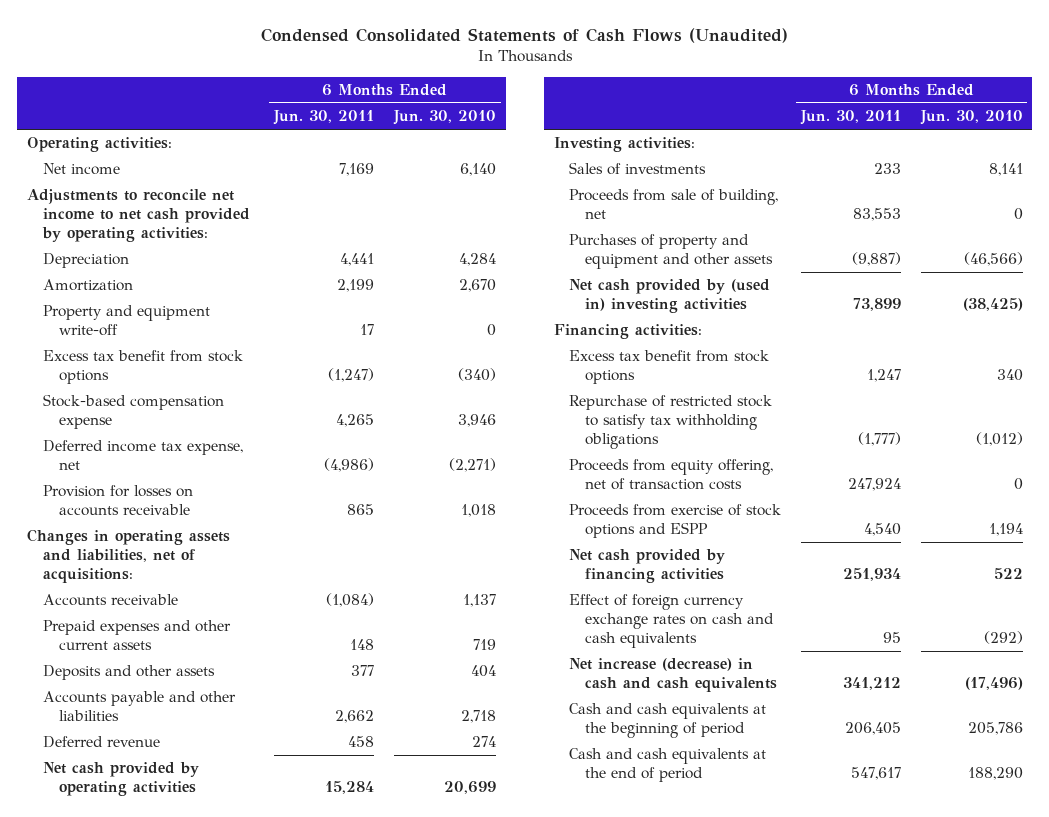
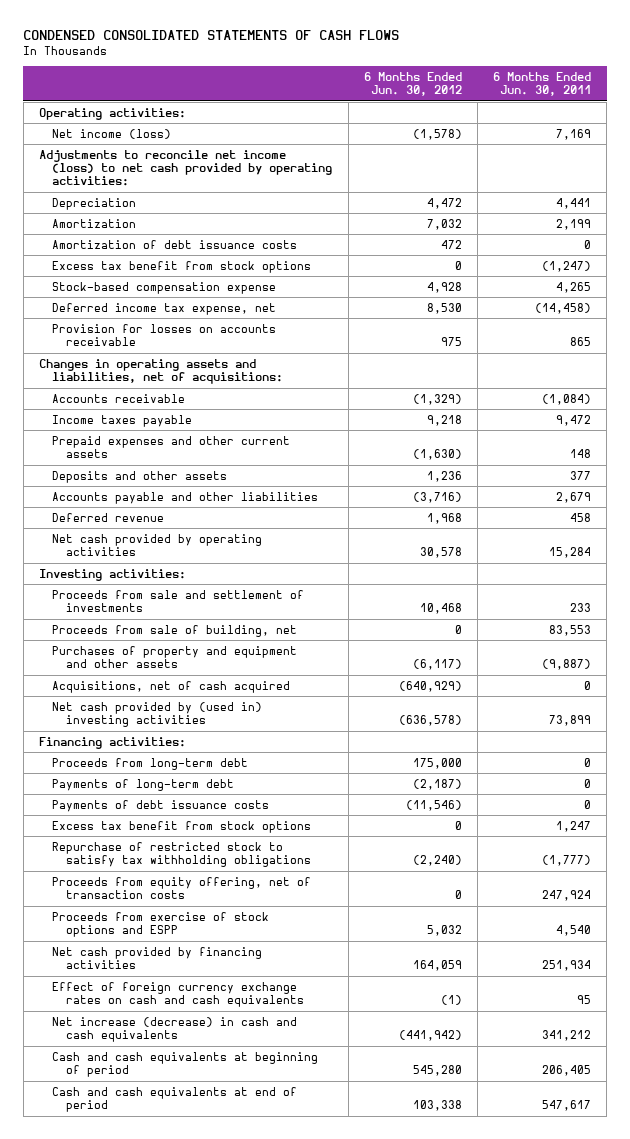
[260,27,788,43] Condensed Consolidated Statements of Cash Flows (Unaudited) -> [23,30,400,41] CONDENSED CONSOLIDATED STATEMENTS OF CASH FLOWS
[392,110,496,126] Jun. 30, 2010 -> none
none -> [363,71,462,96] 6 Months Ended Jun. 30, 2012
[42,163,120,176] Net income -> [52,128,172,139] Net income (loss)
[26,189,250,242] Adjustments to reconcile net income to net cash provided by operating activities: -> [39,149,333,187] Adjustments to reconcile net income (loss) to net cash provided by operating activities:
[42,305,210,337] Property and equipment write-off -> none
none -> [52,239,298,249] Amortization of debt issuance costs
[324,458,375,473] (4,986) -> [534,302,591,314] (14,458)
none -> [52,414,193,427] Income taxes payable
[335,710,375,724] 2,662 -> [555,491,591,503] 2,679
[569,162,707,176] Sales of investments -> [52,589,305,612] Proceeds from sale and settlement of investments
none -> [52,680,291,693] Acquisitions, net of cash acquired
none -> [52,757,249,770] Proceeds from long-term debt
none -> [52,778,235,791] Payments of long-term debt
none -> [52,799,270,812] Payments of debt issuance costs
[569,703,767,739] Cash and cash equivalents at the beginning of period -> [52,1051,319,1077] Cash and cash equivalents at beginning of period
[569,748,767,783] Cash and cash equivalents at the end of period -> [52,1086,298,1112] Cash and cash equivalents at end of period

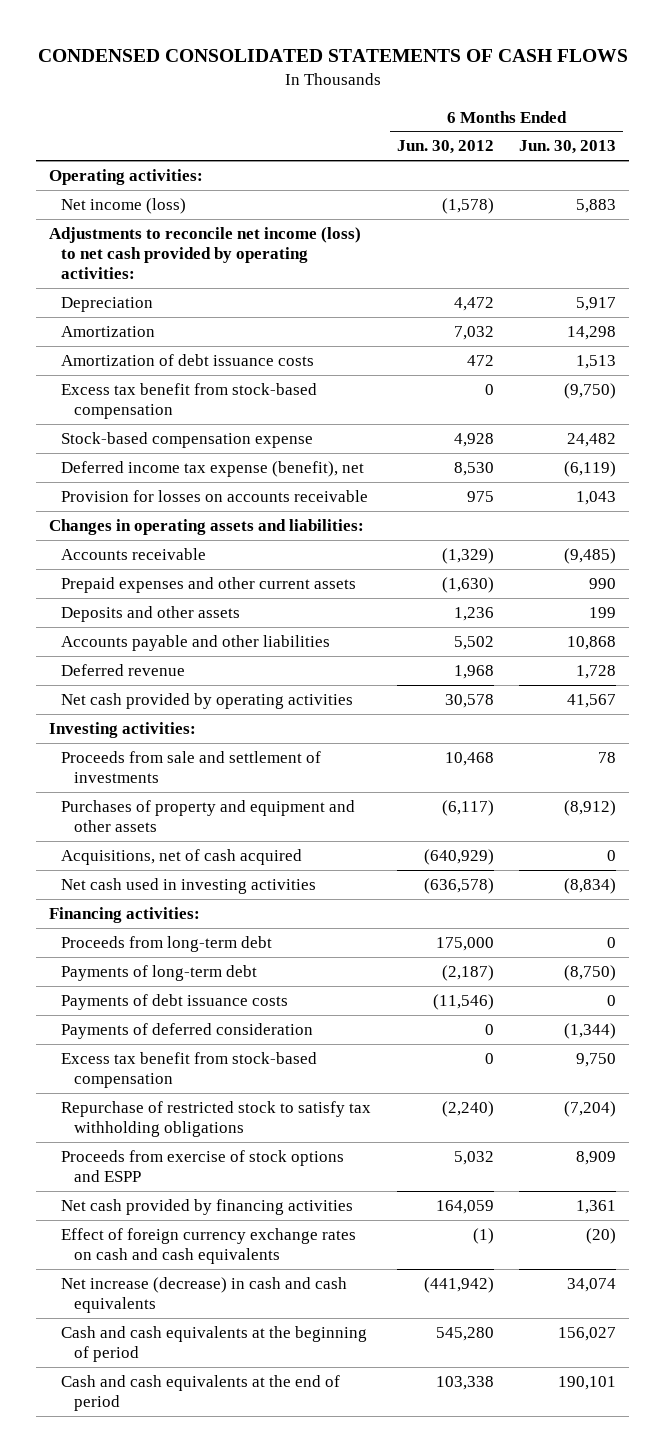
[492,71,591,96] 6 Months Ended Jun. 30, 2011 -> none
none -> [519,140,617,155] Jun. 30, 2013
[52,260,312,273] Excess tax benefit from stock options -> [61,382,318,419] Excess tax benefit from stock-based compensation
[52,302,277,315] Deferred income tax expense, net -> [61,460,365,477] Deferred income tax expense (benefit), net
[39,358,284,384] Changes in operating assets and liabilities, net of acquisitions: -> [48,518,364,535] Changes in operating assets and liabilities:
[52,414,193,427] Income taxes payable -> none
[412,491,462,503] (3,716) -> [453,635,494,650] 5,502
[52,624,298,637] Proceeds from sale of building, net -> none
[52,701,263,727] Net cash provided by (used in) investing activities -> [61,877,317,894] Net cash used in investing activities
none -> [61,1022,314,1039] Payments of deferred consideration
[52,820,312,833] Excess tax benefit from stock options -> [61,1051,318,1088] Excess tax benefit from stock-based compensation
[52,876,312,899] Proceeds from equity offering, net of transaction costs -> none
[52,1051,319,1077] Cash and cash equivalents at beginning of period -> [61,1325,368,1362] Cash and cash equivalents at the beginning of period
[52,1086,298,1112] Cash and cash equivalents at end of period -> [61,1374,341,1411] Cash and cash equivalents at the end of period

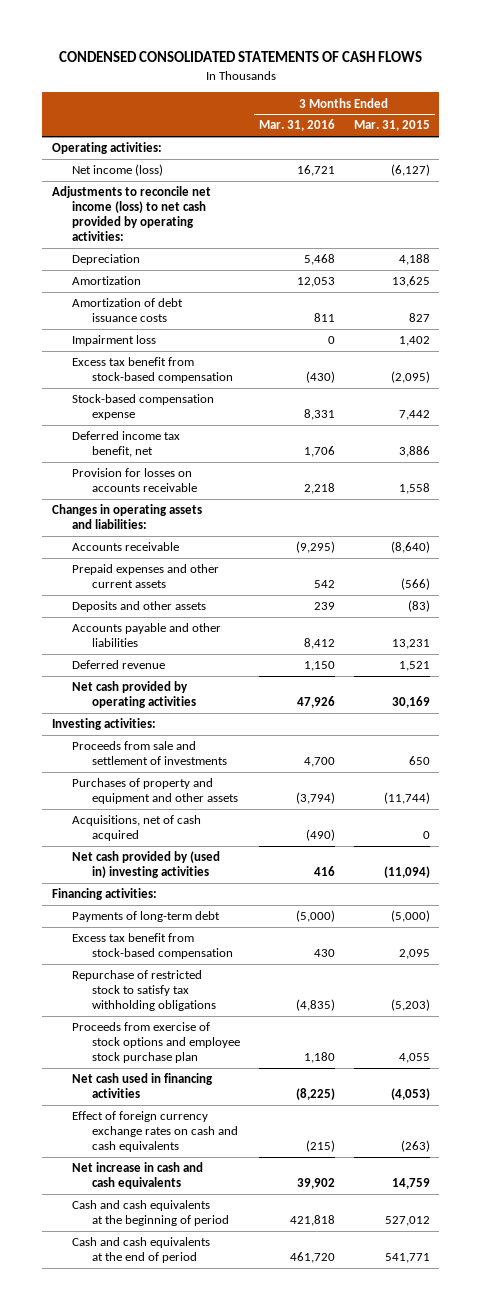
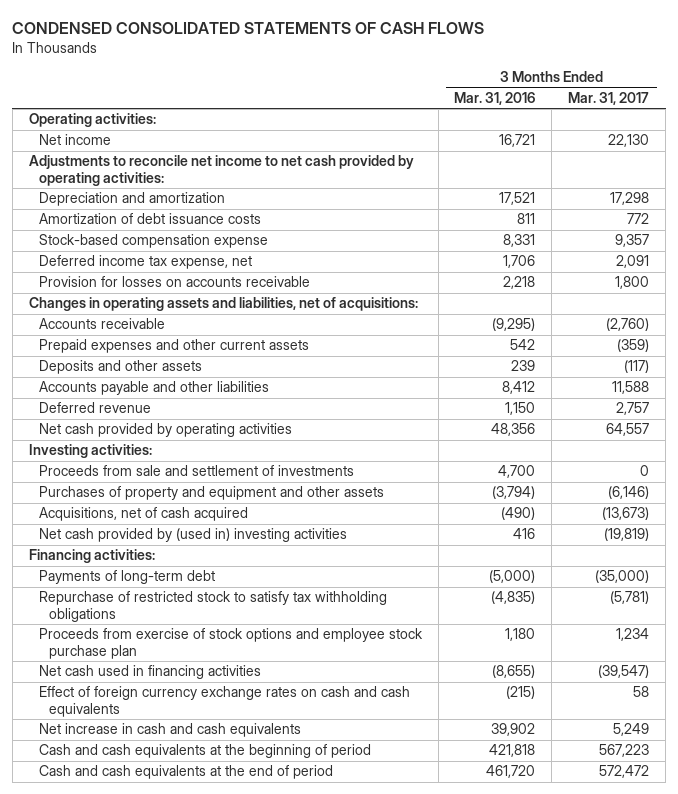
[353,120,430,132] Mar. 31, 2015 -> none
none -> [568,91,650,105] Mar. 31, 2017
[71,254,140,266] Depreciation -> none
[71,276,141,286] Amortization -> none
[71,164,163,177] Net income (loss) -> [38,134,111,146] Net income
[51,186,211,242] Adjustments to reconcile net income (loss) to net cash provided by operating activities: -> [28,155,414,186] Adjustments to reconcile net income to net cash provided by operating activities:
none -> [38,192,225,207] Depreciation and amortization
[71,335,156,347] Impairment loss -> none
[71,357,233,384] Excess tax benefit from stock-based compensation -> none
[71,431,180,458] Deferred income tax benefit, net -> [38,255,252,270] Deferred income tax expense, net
[51,504,202,530] Changes in operating assets and liabilities: -> [28,297,418,312] Changes in operating assets and liabilities, net of acquisitions:
[296,696,335,709] 47,926 -> [491,423,536,437] 48,356
[71,933,233,960] Excess tax benefit from stock-based compensation -> none
[295,1088,335,1101] (8,225) -> [492,665,536,679] (8,655)

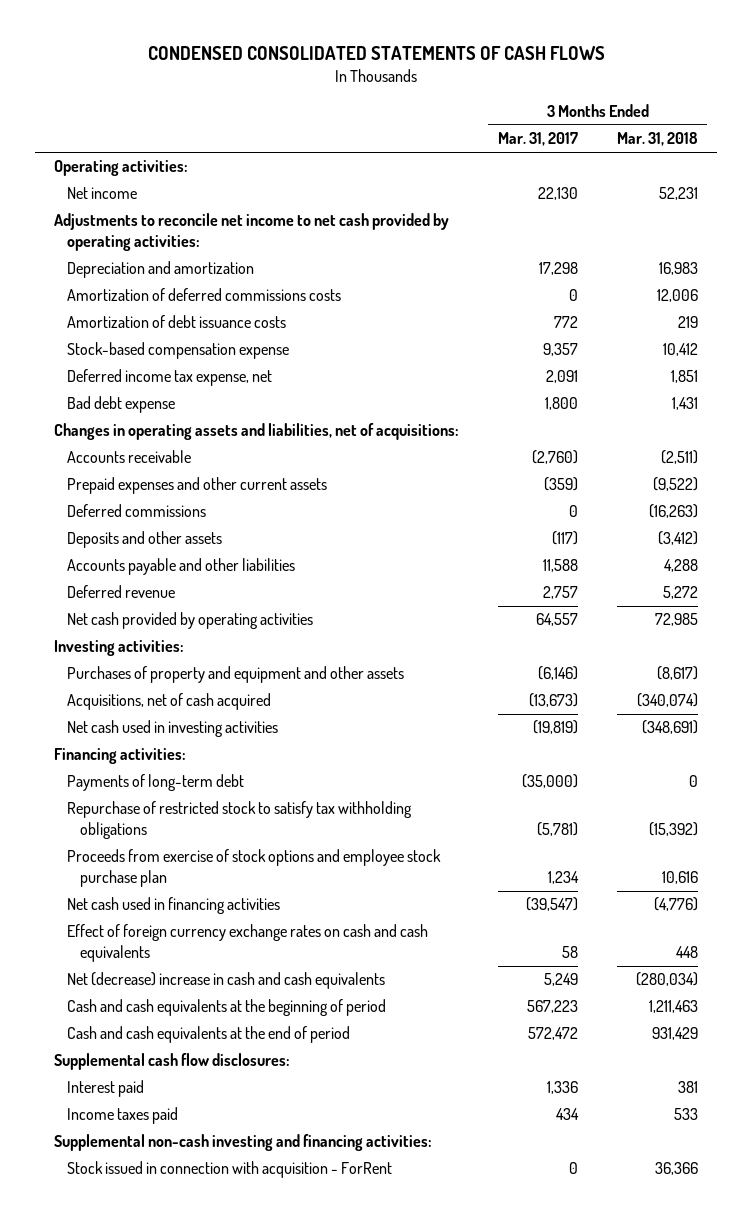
[454,91,536,105] Mar. 31, 2016 -> none
none -> [616,132,698,147] Mar. 31, 2018
none -> [67,288,342,302] Amortization of deferred commissions costs
[38,276,310,288] Provision for losses on accounts receivable -> [67,396,176,414] Bad debt expense
none -> [67,504,207,518] Deferred commissions
[38,465,354,477] Proceeds from sale and settlement of investments -> none
[38,528,347,543] Net cash provided by (used in) investing activities -> [67,720,279,738] Net cash used in investing activities
[38,723,301,738] Net increase in cash and cash equivalents -> [67,972,386,990] Net (decrease) increase in cash and cash equivalents
none -> [54,1053,291,1071] Supplemental cash flow disclosures:
none -> [67,1080,145,1098] Interest paid
none -> [67,1107,179,1125] Income taxes paid
none -> [54,1134,433,1152] Supplemental non-cash investing and financing activities:
none -> [67,1161,393,1179] Stock issued in connection with acquisition - ForRent

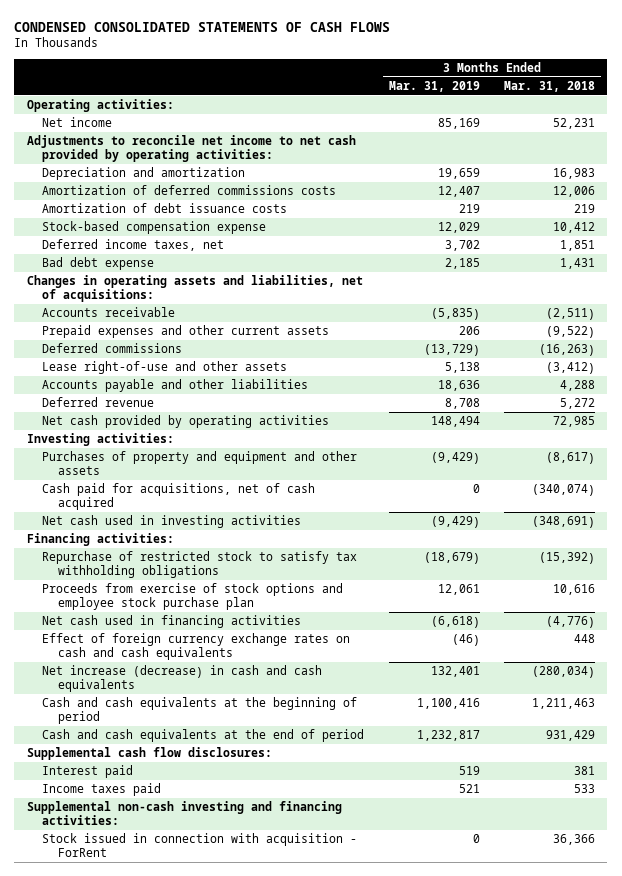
[498,132,579,147] Mar. 31, 2017 -> none
none -> [388,80,480,92] Mar. 31, 2019
[67,369,273,387] Deferred income tax expense, net -> [42,239,225,252] Deferred income taxes, net
[67,531,223,549] Deposits and other assets -> [42,361,288,375] Lease right-of-use and other assets
[67,693,272,711] Acquisitions, net of cash acquired -> [42,483,316,510] Cash paid for acquisitions, net of cash acquired
[67,774,245,792] Payments of long-term debt -> none
[67,972,386,990] Net (decrease) increase in cash and cash equivalents -> [42,665,323,692] Net increase (decrease) in cash and cash equivalents

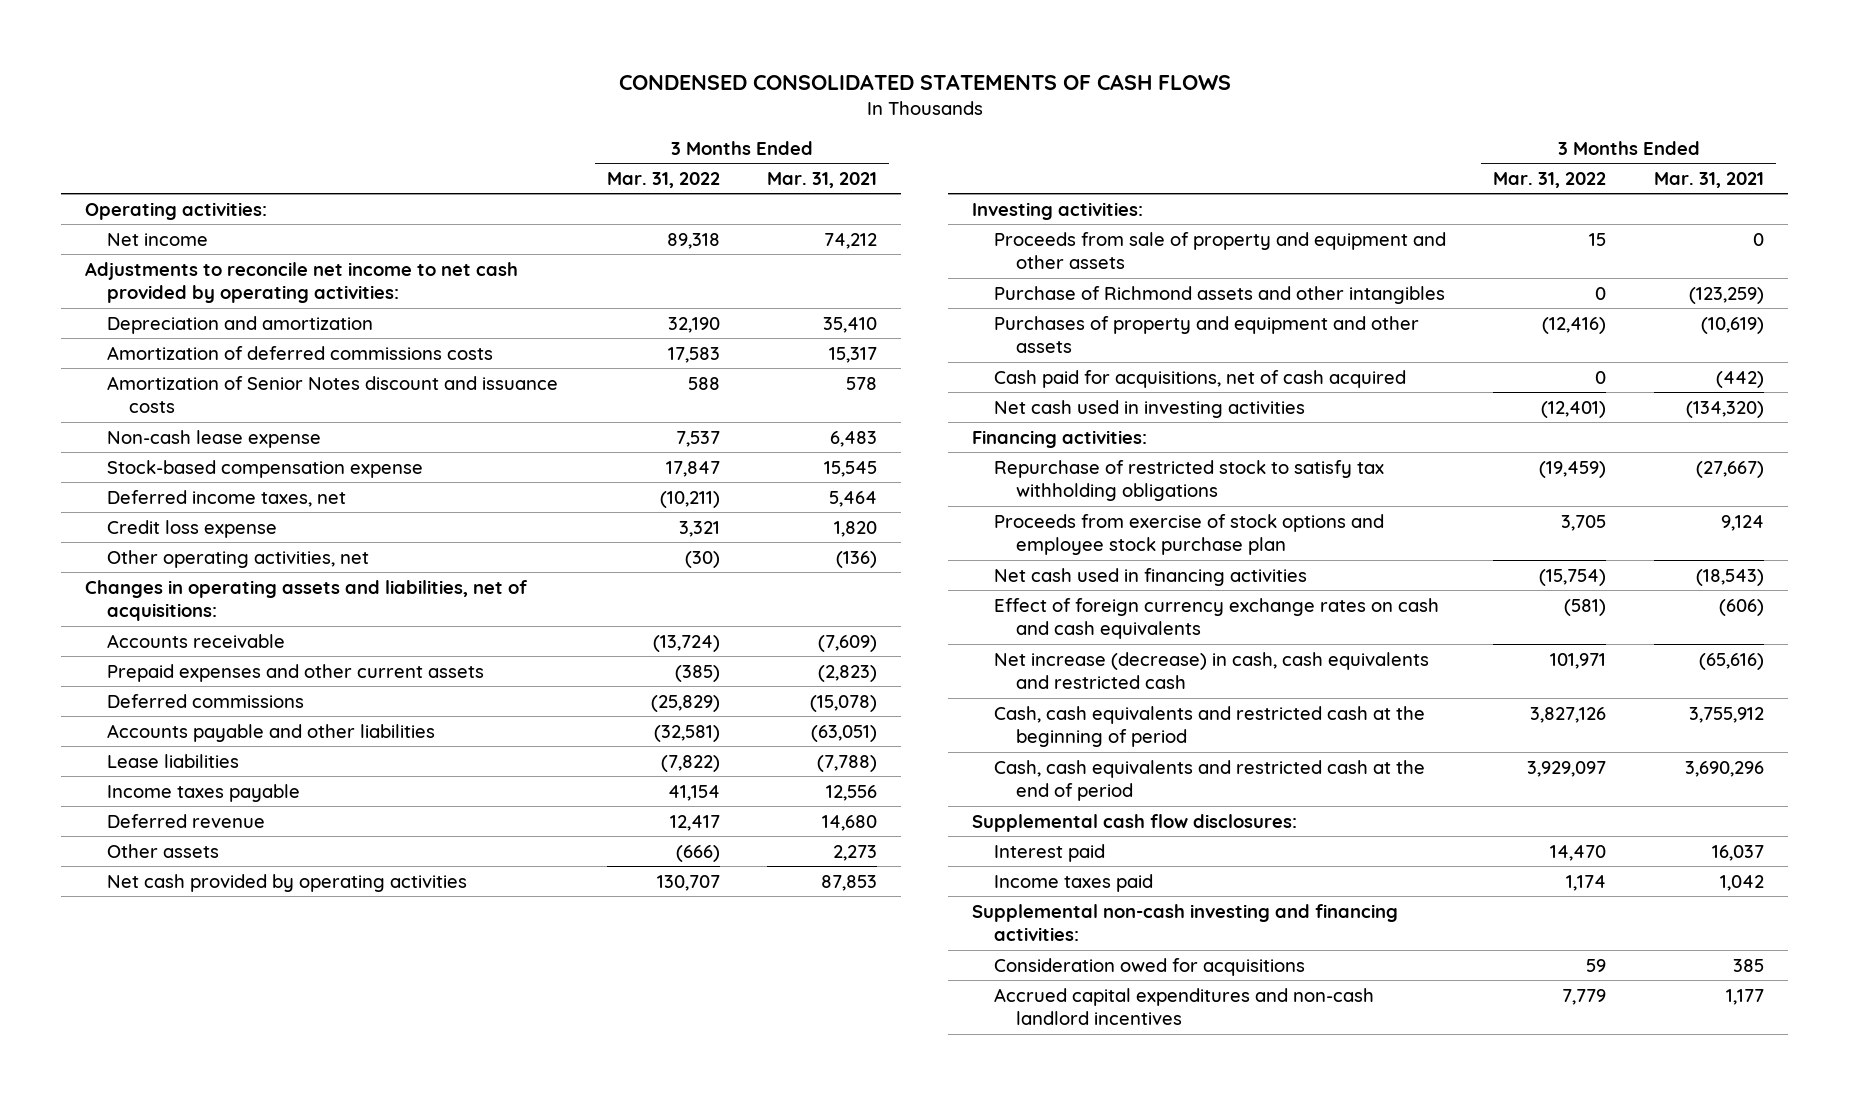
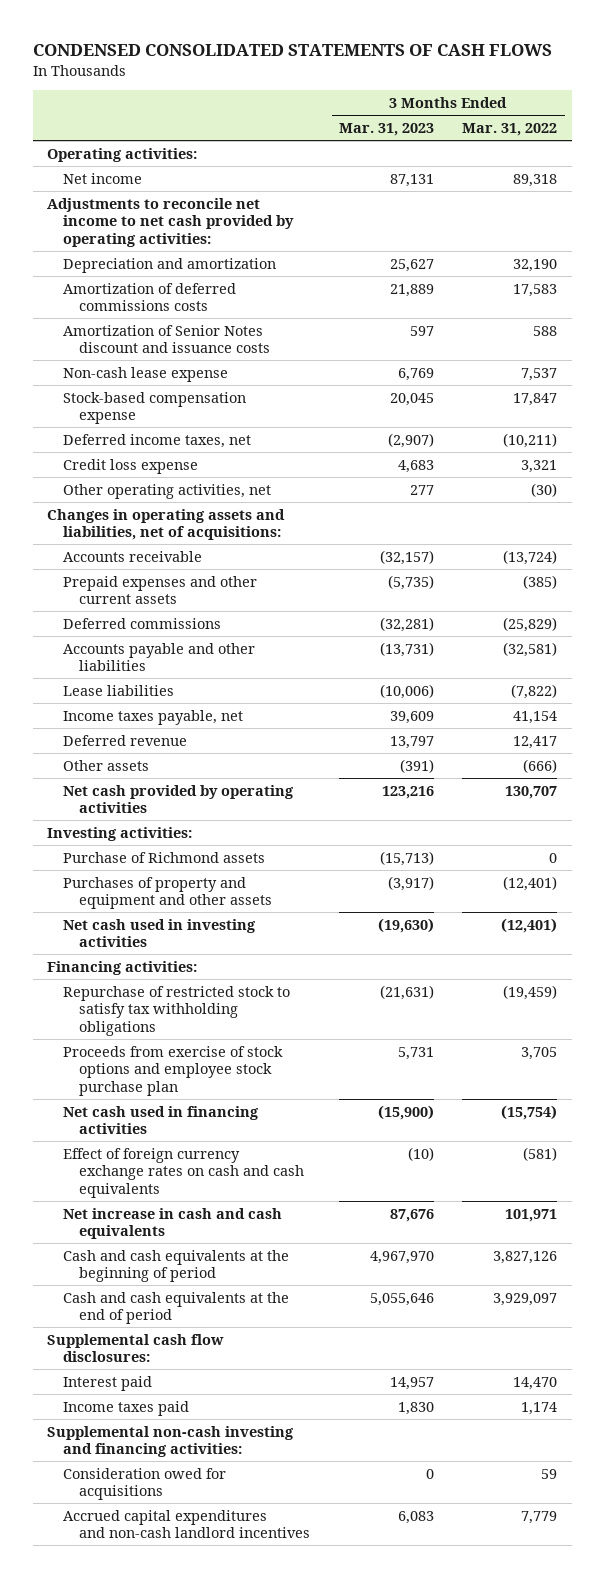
[767,171,878,188] Mar. 31, 2021 -> none
none -> [338,123,434,137] Mar. 31, 2023
[107,783,301,802] Income taxes payable -> [63,709,244,725] Income taxes payable, net
[993,231,1446,270] Proceeds from sale of property and equipment and other assets -> none
[993,369,1406,388] Cash paid for acquisitions, net of cash acquired -> none
[993,285,1445,304] Purchase of Richmond assets and other intangibles -> [63,851,266,863] Purchase of Richmond assets
[1542,316,1607,334] (12,416) -> [503,875,558,891] (12,401)
[993,651,1429,690] Net increase (decrease) in cash, cash equivalents and restricted cash -> [63,1207,283,1240] Net increase in cash and cash equivalents
[993,705,1425,748] Cash, cash equivalents and restricted cash at the beginning of period -> [63,1249,290,1283] Cash and cash equivalents at the beginning of period
[993,759,1425,802] Cash, cash equivalents and restricted cash at the end of period -> [63,1291,290,1325] Cash and cash equivalents at the end of period

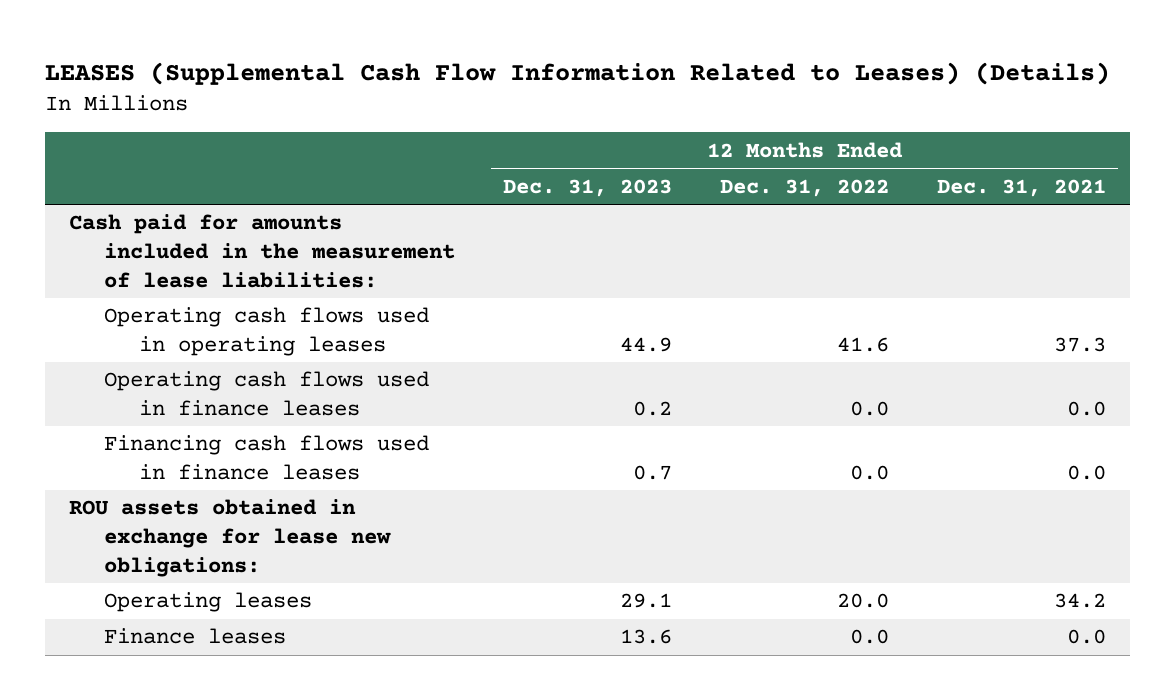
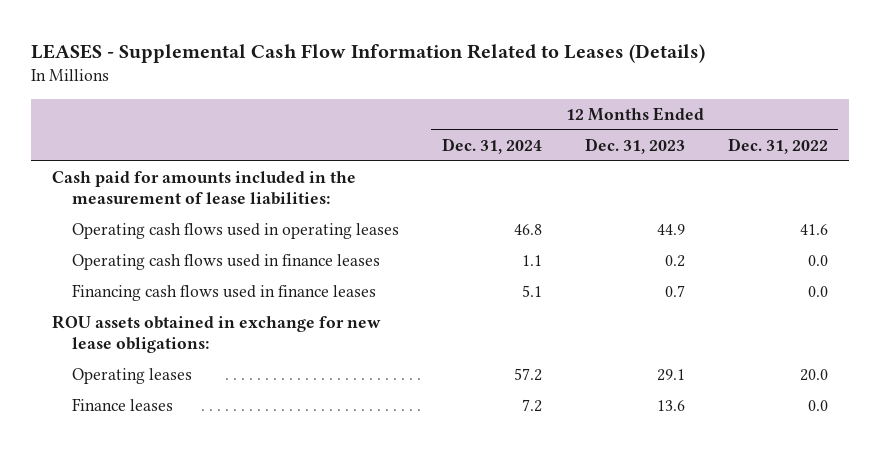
[45,61,1111,85] LEASES (Supplemental Cash Flow Information Related to Leases) (Details) -> [31,43,706,63] LEASES - Supplemental Cash Flow Information Related to Leases (Details)
[936,178,1106,197] Dec. 31, 2021 -> none
none -> [441,137,542,154] Dec. 31, 2024
[69,499,392,577] ROU assets obtained in exchange for lease new obligations: -> [52,315,382,354] ROU assets obtained in exchange for new lease obligations:

